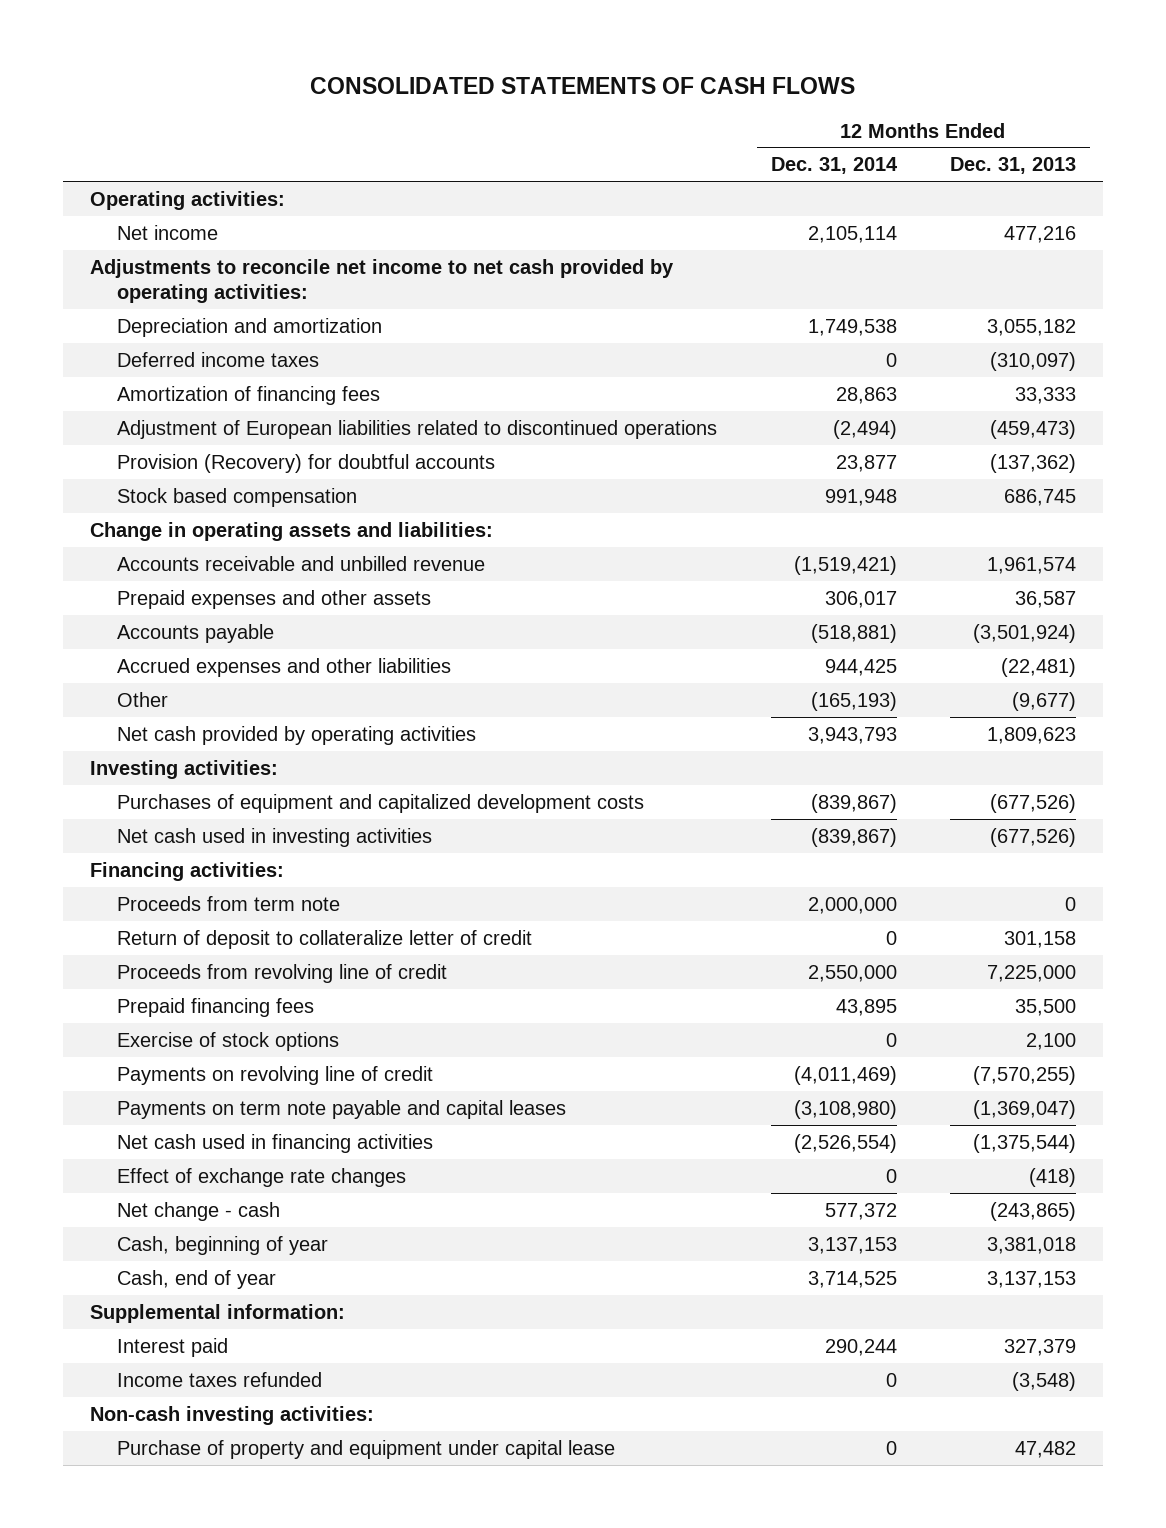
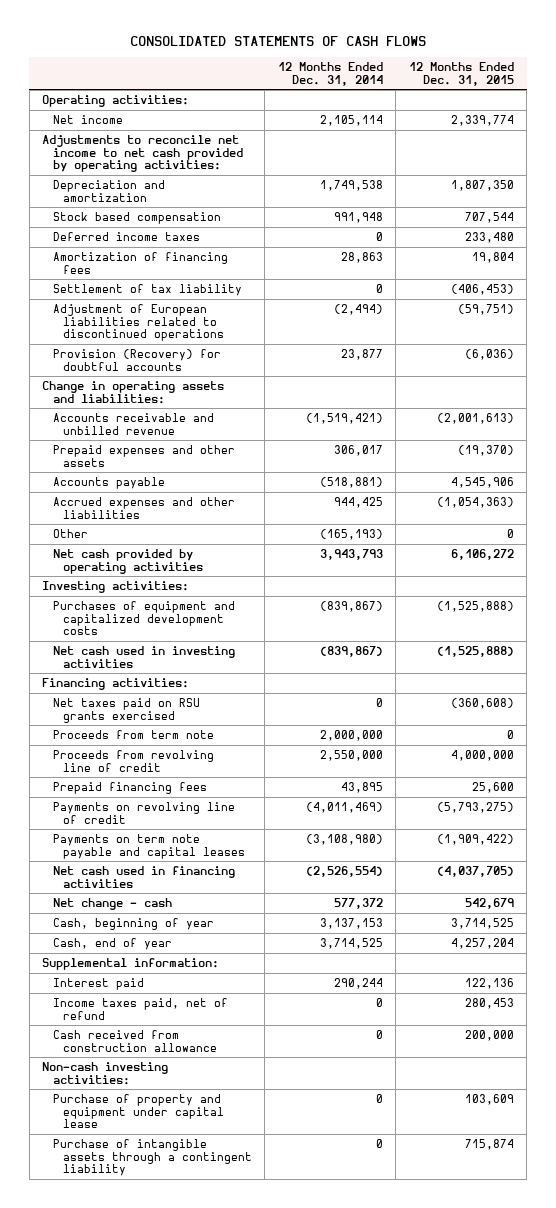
[950,157,1077,175] Dec. 31, 2013 -> none
none -> [408,62,514,86] 12 Months Ended Dec. 31, 2015
[116,487,357,507] Stock based compensation -> [52,212,221,225] Stock based compensation
none -> [52,284,242,297] Settlement of tax liability
none -> [52,698,200,723] Net taxes paid on RSU grants exercised
[116,929,532,949] Return of deposit to collateralize letter of credit -> none
[116,1031,339,1051] Exercise of stock options -> none
[116,1167,406,1187] Effect of exchange rate changes -> none
[116,1371,322,1387] Income taxes refunded -> [52,998,228,1020] Income taxes paid, net of refund
none -> [52,1030,217,1052] Cash received from construction allowance
none -> [52,1139,252,1177] Purchase of intangible assets through a contingent liability

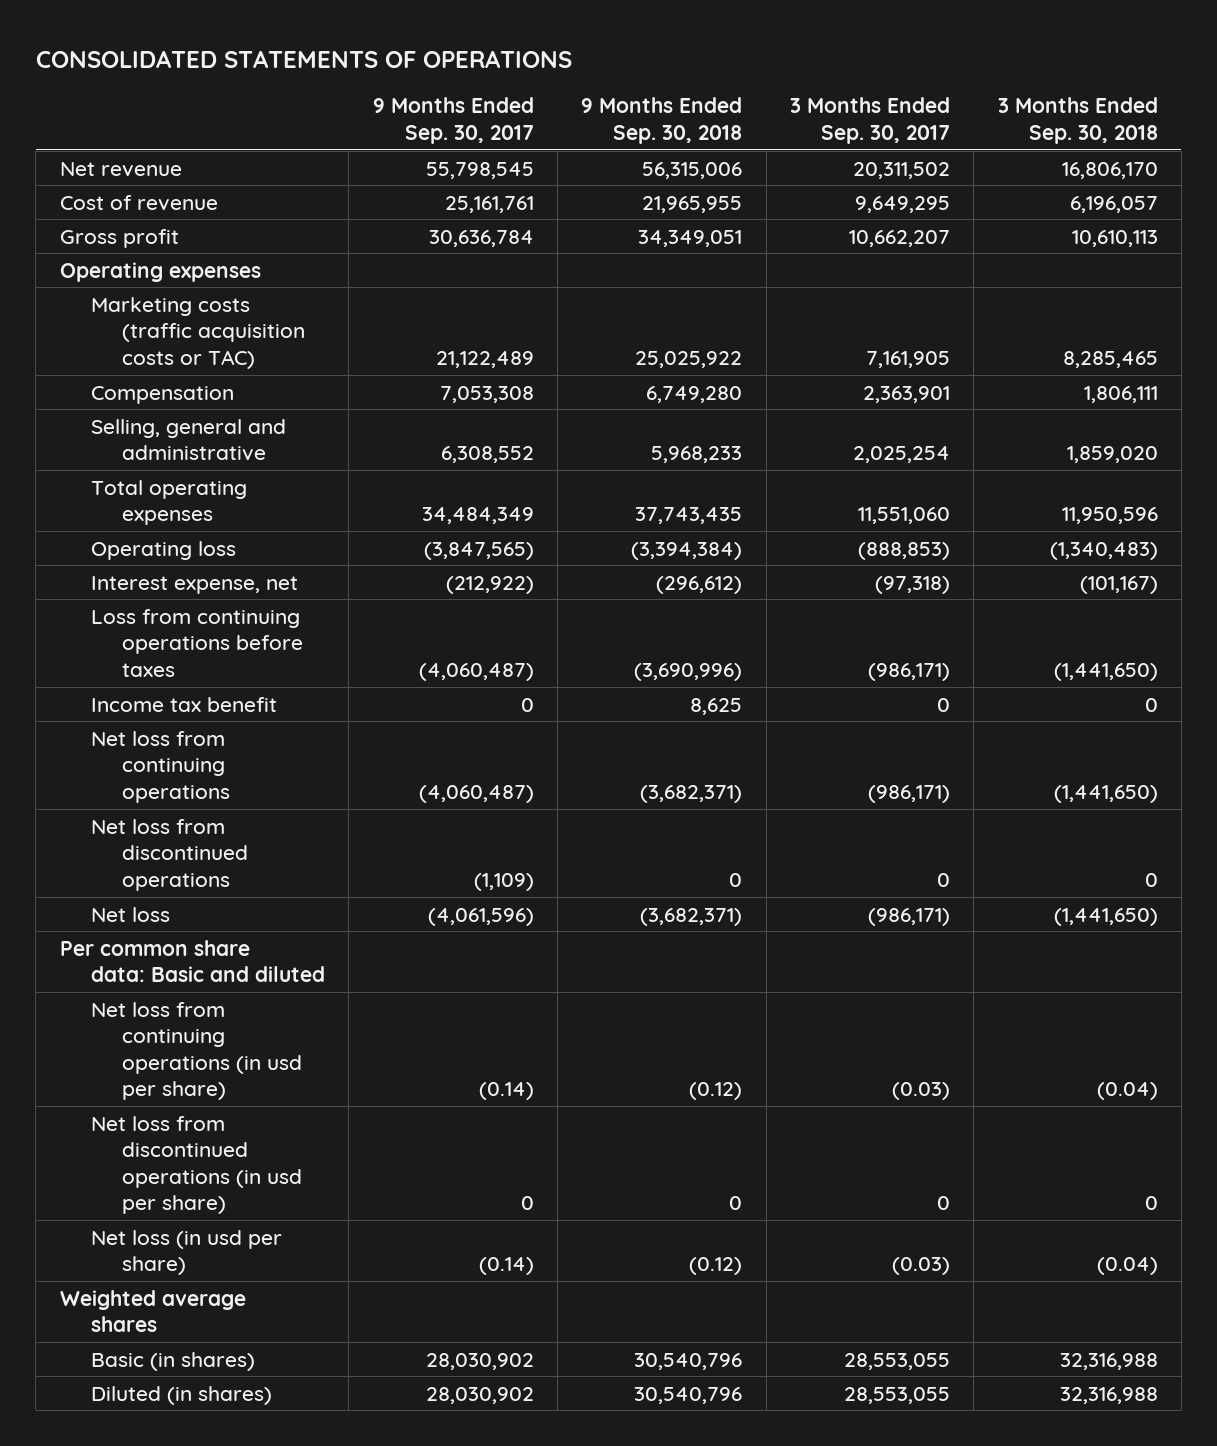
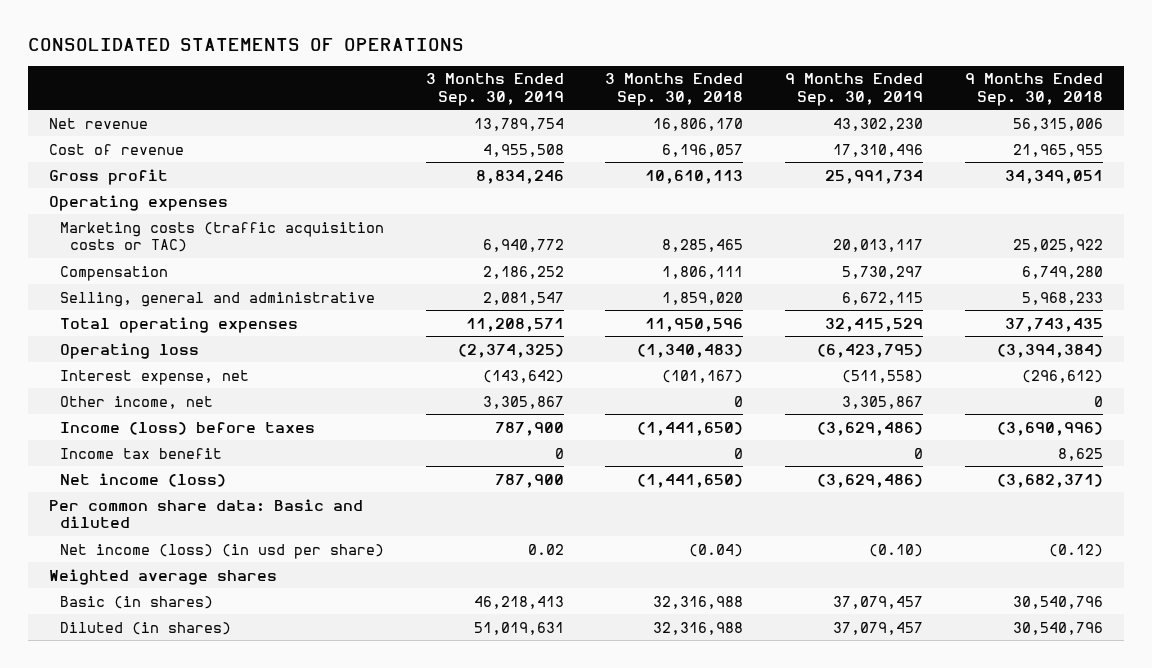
[372,97,534,144] 9 Months Ended Sep. 30, 2017 -> none
[789,97,950,144] 3 Months Ended Sep. 30, 2017 -> none
none -> [425,73,564,106] 3 Months Ended Sep. 30, 2019
none -> [785,73,924,106] 9 Months Ended Sep. 30, 2019
none -> [59,395,213,409] Other income, net
[90,608,304,677] Loss from continuing operations before taxes -> [59,421,315,435] Income (loss) before taxes
[90,730,231,803] Net loss from continuing operations -> none
[90,818,249,891] Net loss from discontinued operations -> none
[90,906,170,922] Net loss -> [59,472,226,487] Net income (loss)
[90,1001,303,1101] Net loss from continuing operations (in usd per share) -> none
[90,1115,303,1215] Net loss from discontinued operations (in usd per share) -> none
[90,1229,282,1276] Net loss (in usd per share) -> [59,543,384,559] Net income (loss) (in usd per share)

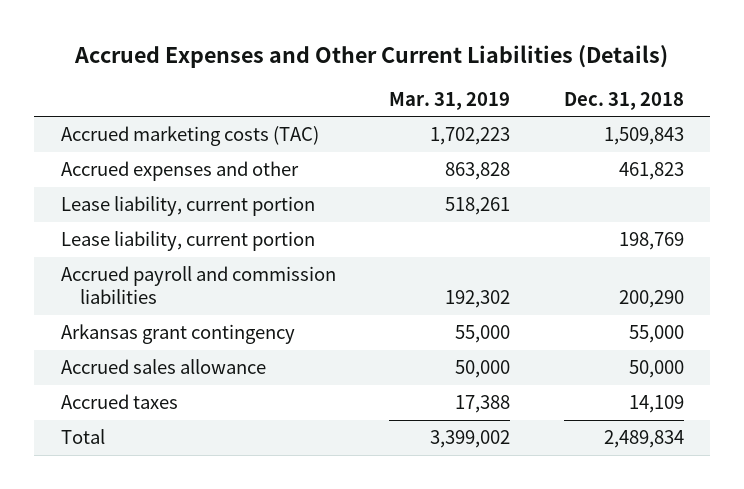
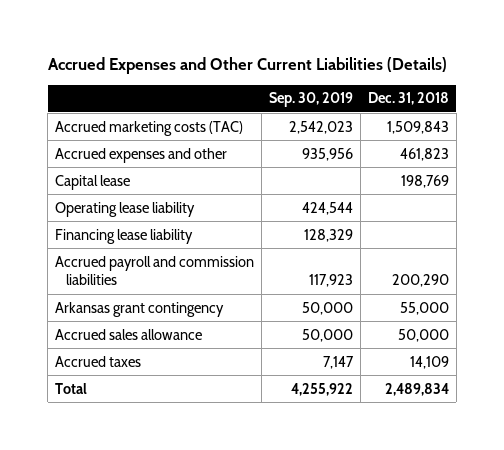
[389,91,511,110] Mar. 31, 2019 -> none
none -> [269,92,354,108] Sep. 30, 2019
[60,196,315,217] Lease liability, current portion -> none
[60,231,315,252] Lease liability, current portion -> [55,174,131,190] Capital lease
none -> [55,201,196,217] Operating lease liability
none -> [55,228,194,244] Financing lease liability

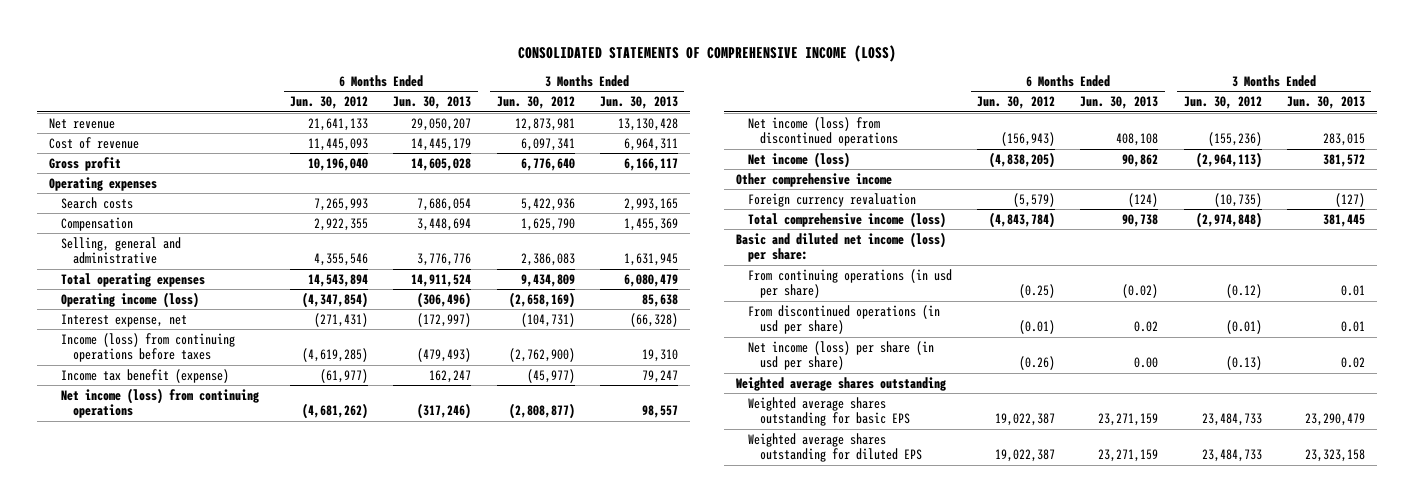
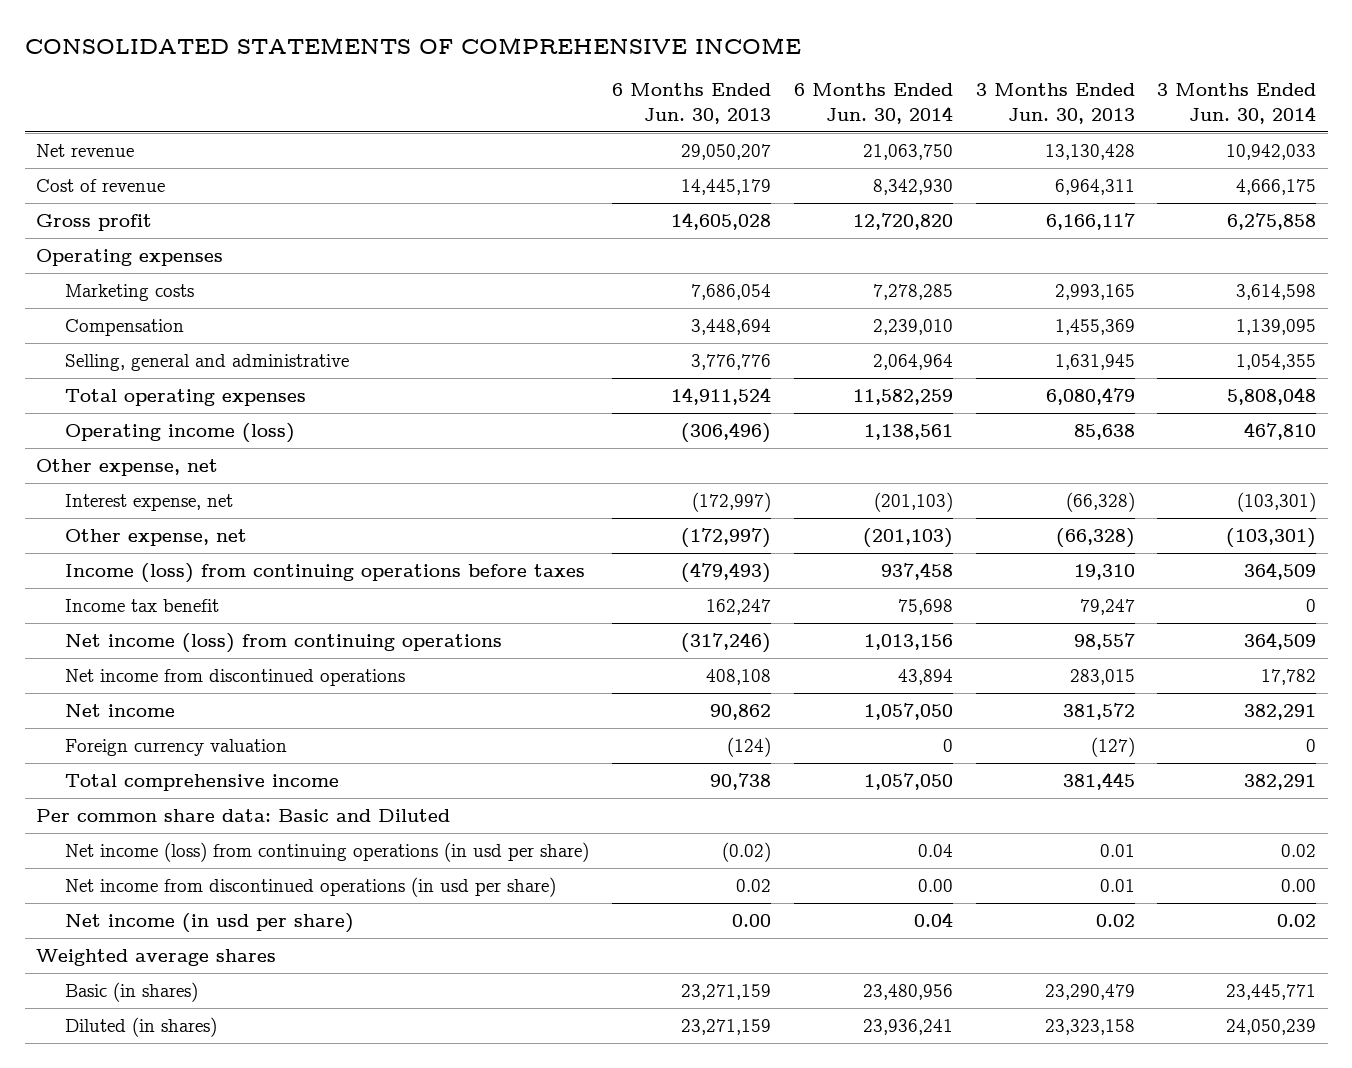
[518,44,897,62] CONSOLIDATED STATEMENTS OF COMPREHENSIVE INCOME (LOSS) -> [24,36,801,54] CONSOLIDATED STATEMENTS OF COMPREHENSIVE INCOME
[290,96,369,110] Jun. 30, 2012 -> none
[496,96,575,110] Jun. 30, 2012 -> none
none -> [793,83,953,124] 6 Months Ended Jun. 30, 2014
none -> [1157,83,1317,124] 3 Months Ended Jun. 30, 2014
[61,196,134,209] Search costs -> [65,284,195,302] Marketing costs
none -> [35,459,218,477] Other expense, net
none -> [65,529,248,547] Other expense, net
[61,368,230,383] Income tax benefit (expense) -> [65,599,220,613] Income tax benefit
[736,172,893,187] Other comprehensive income -> none
[748,116,898,147] Net income (loss) from discontinued operations -> [65,669,406,687] Net income from discontinued operations
[748,151,851,168] Net income (loss) -> [65,704,176,718] Net income
[748,192,917,207] Foreign currency revaluation -> [65,739,288,757] Foreign currency valuation
[748,211,947,228] Total comprehensive income (loss) -> [65,774,340,792] Total comprehensive income
[736,231,947,263] Basic and diluted net income (loss) per share: -> [35,809,450,823] Per common share data: Basic and Diluted
[748,268,953,299] From continuing operations (in usd per share) -> [65,842,590,863] Net income (loss) from continuing operations (in usd per share)
[748,304,941,335] From discontinued operations (in usd per share) -> [65,877,557,898] Net income from discontinued operations (in usd per share)
[748,340,935,371] Net income (loss) per share (in usd per share) -> [65,913,355,934] Net income (in usd per share)
[736,376,947,391] Weighted average shares outstanding -> [35,949,276,967] Weighted average shares
[748,396,910,427] Weighted average shares outstanding for basic EPS -> [65,982,199,1003] Basic (in shares)
[748,432,922,463] Weighted average shares outstanding for diluted EPS -> [65,1017,218,1038] Diluted (in shares)

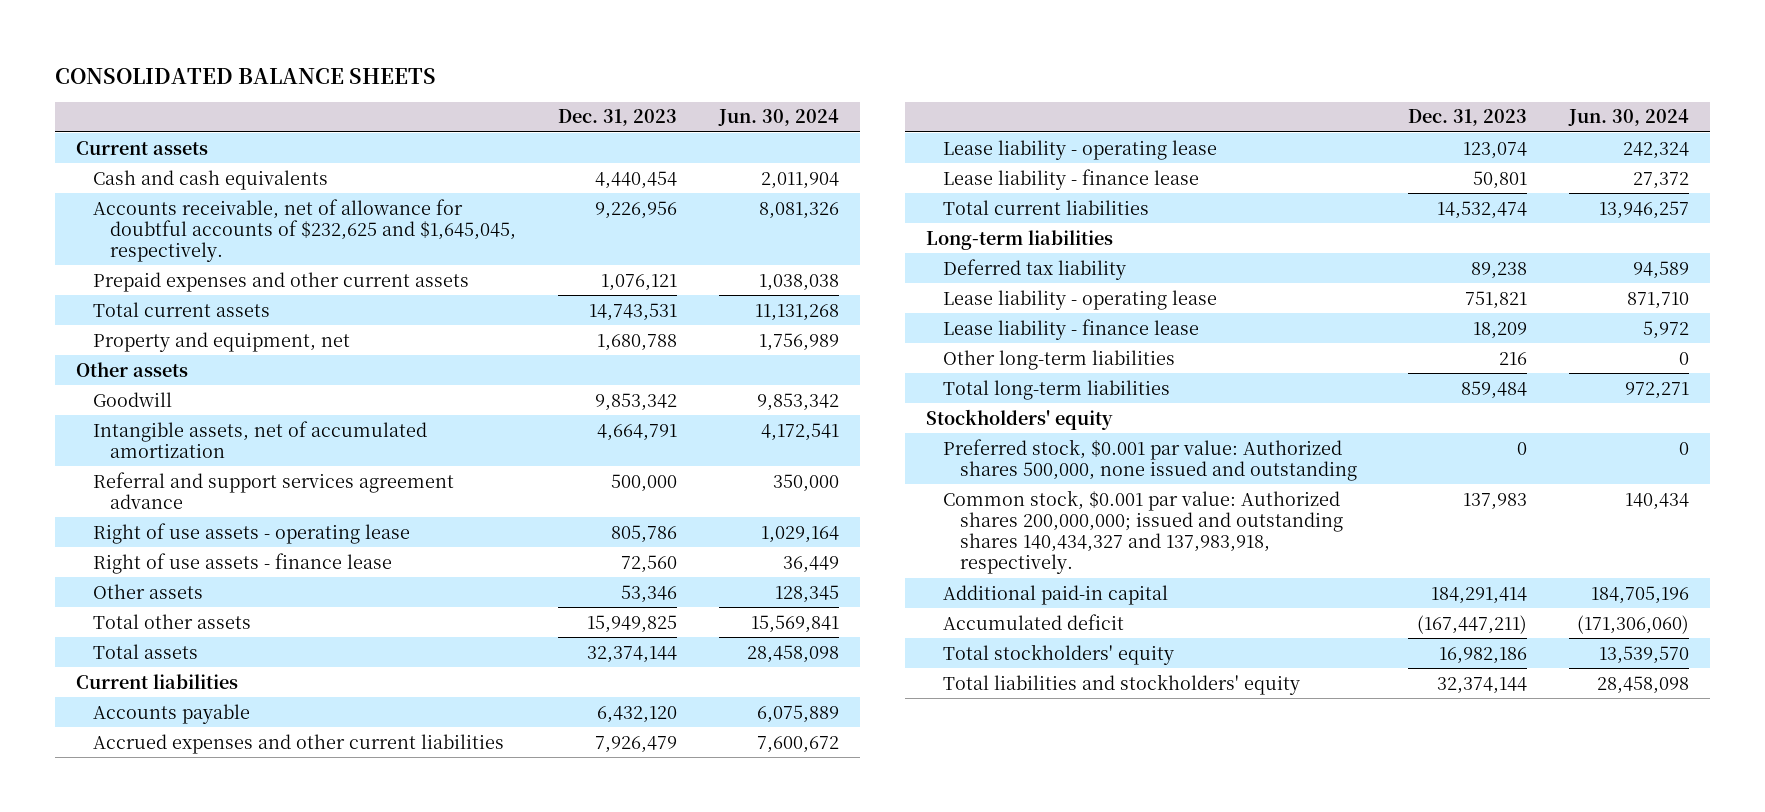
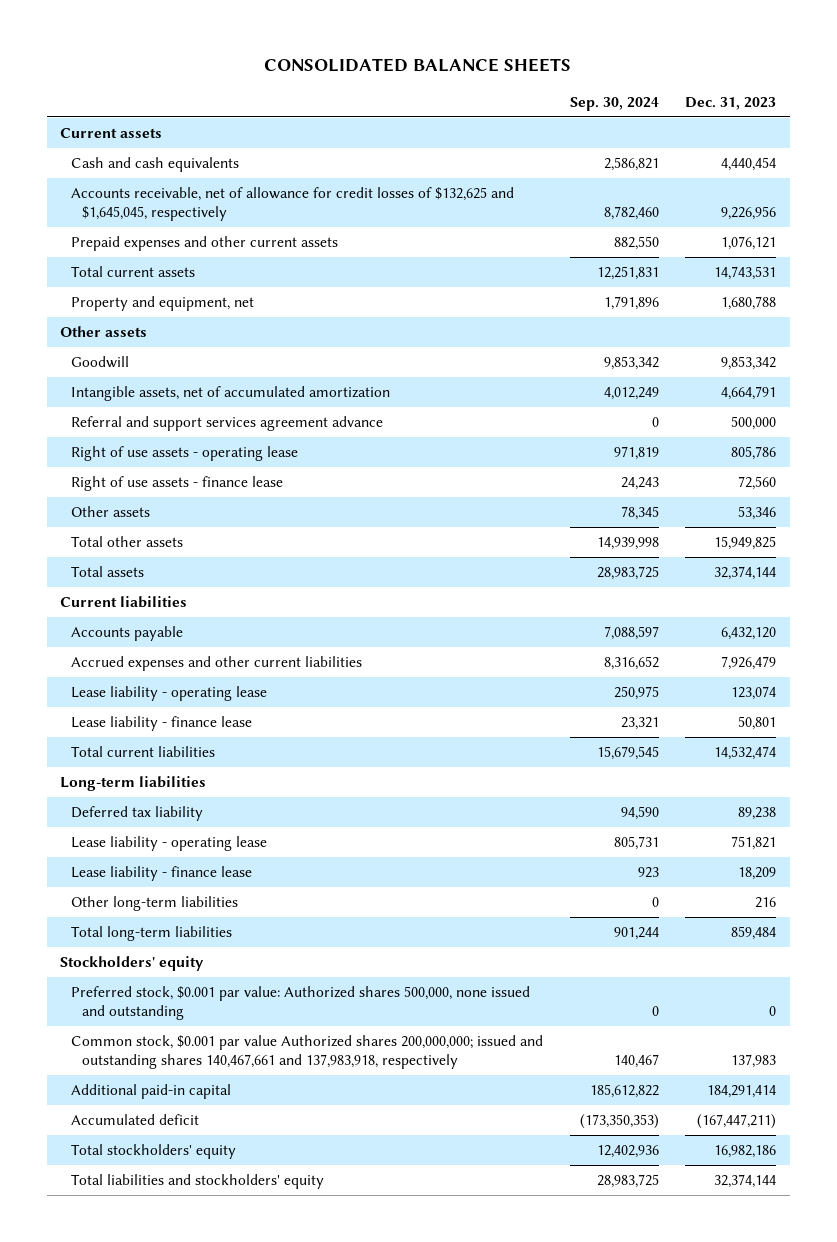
[717,109,839,127] Jun. 30, 2024 -> none
none -> [569,96,659,111] Sep. 30, 2024
[93,198,517,263] Accounts receivable, net of allowance for doubtful accounts of $232,625 and $1,645,045, respectively. -> [71,187,515,222] Accounts receivable, net of allowance for credit losses of $132,625 and $1,645,045, respectively
[943,489,1344,575] Common stock, $0.001 par value: Authorized shares 200,000,000; issued and outstanding shares 140,434,327 and 137,983,918, respectively. -> [71,1035,544,1070] Common stock, $0.001 par value Authorized shares 200,000,000; issued and outstanding shares 140,467,661 and 137,983,918, respectively

